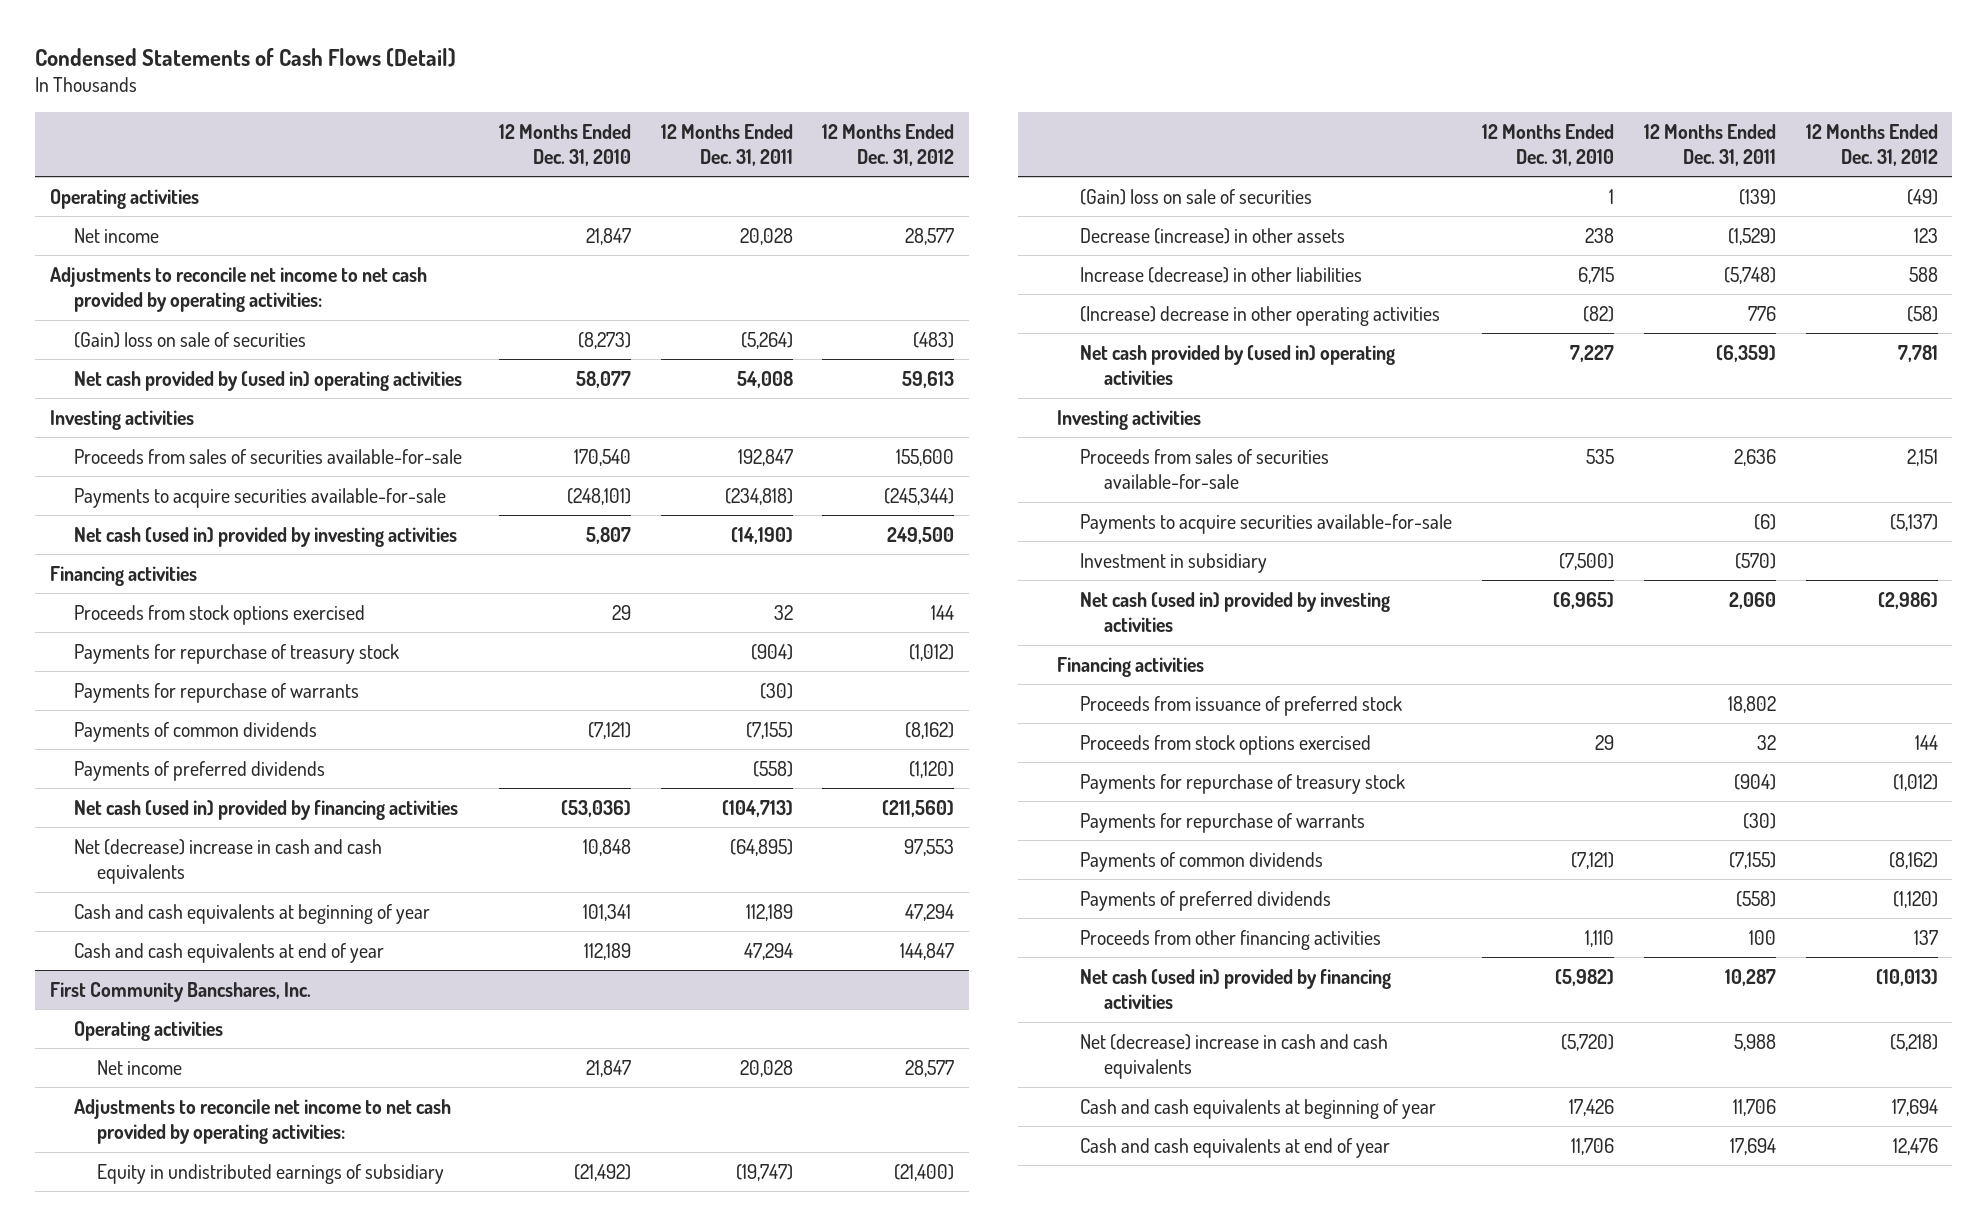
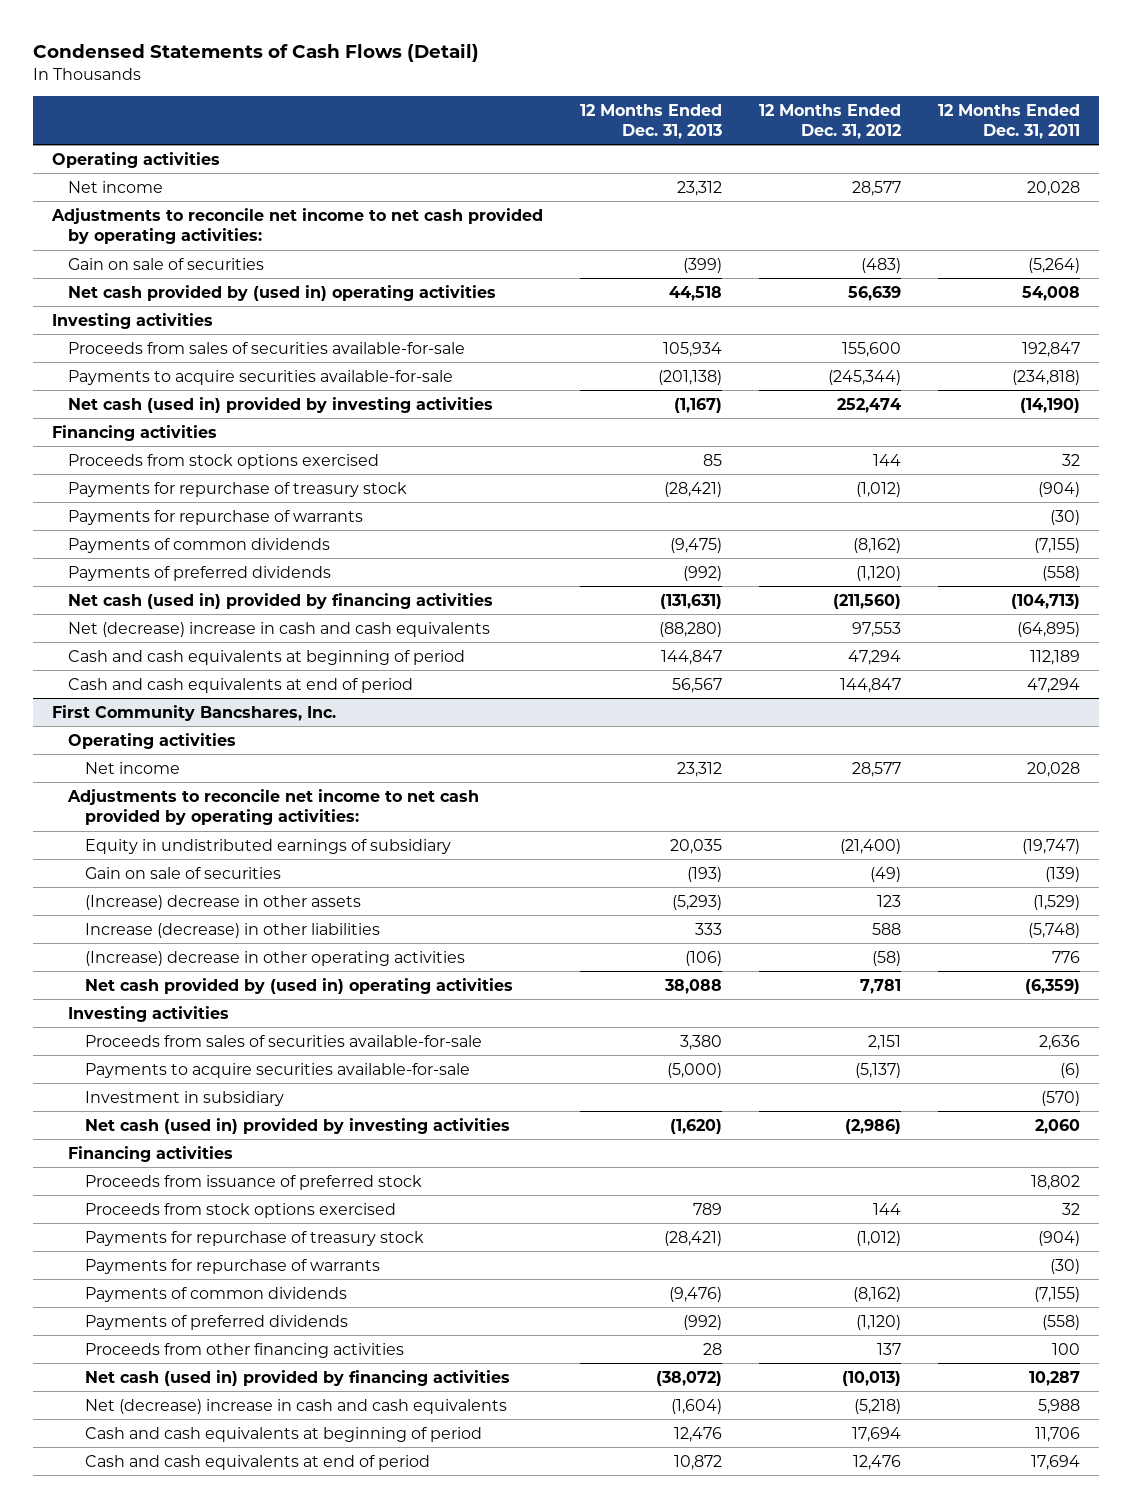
[498,123,631,166] 12 Months Ended Dec. 31, 2010 -> none
none -> [579,103,722,140] 12 Months Ended Dec. 31, 2013
[73,331,306,348] (Gain) loss on sale of securities -> [68,257,265,270] Gain on sale of securities
[902,370,955,388] 59,613 -> [848,285,902,301] 56,639
[887,526,955,544] 249,500 -> [837,397,902,413] 252,474
[73,903,430,924] Cash and cash equivalents at beginning of year -> [68,649,466,665] Cash and cash equivalents at beginning of period
[73,942,384,963] Cash and cash equivalents at end of year -> [68,677,414,693] Cash and cash equivalents at end of period
[1080,188,1313,205] (Gain) loss on sale of securities -> [84,866,281,879] Gain on sale of securities
[1080,227,1346,244] Decrease (increase) in other assets -> [84,894,361,910] (Increase) decrease in other assets
[1080,1098,1437,1119] Cash and cash equivalents at beginning of year -> [84,1426,482,1442] Cash and cash equivalents at beginning of period
[1080,1137,1391,1158] Cash and cash equivalents at end of year -> [84,1454,430,1470] Cash and cash equivalents at end of period

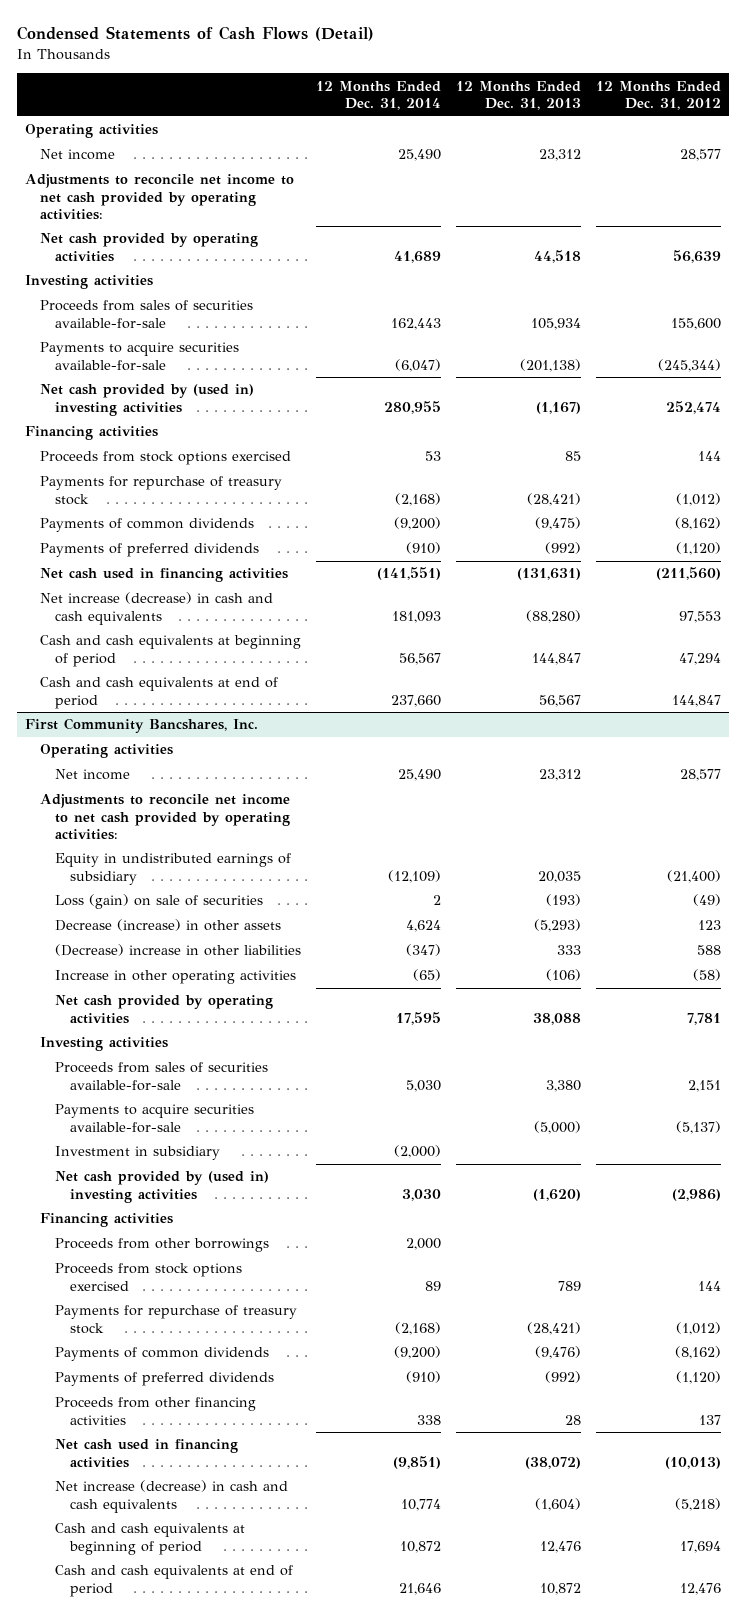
[938,103,1081,140] 12 Months Ended Dec. 31, 2011 -> none
none -> [315,80,441,111] 12 Months Ended Dec. 31, 2014
[68,257,265,270] Gain on sale of securities -> none
[68,284,497,301] Net cash provided by (used in) operating activities -> [39,233,258,262] Net cash provided by operating activities
[68,396,494,413] Net cash (used in) provided by investing activities -> [39,384,254,416] Net cash provided by (used in) investing activities
[68,509,364,525] Payments for repurchase of warrants -> none
[68,592,494,609] Net cash (used in) provided by financing activities -> [39,568,288,583] Net cash used in financing activities
[68,621,491,637] Net (decrease) increase in cash and cash equivalents -> [39,592,273,625] Net increase (decrease) in cash and cash equivalents
[84,866,281,879] Gain on sale of securities -> [54,894,263,910] Loss (gain) on sale of securities
[84,894,361,910] (Increase) decrease in other assets -> [54,919,281,932] Decrease (increase) in other assets
[84,922,380,938] Increase (decrease) in other liabilities -> [54,944,301,957] (Decrease) increase in other liabilities
[84,950,465,966] (Increase) decrease in other operating activities -> [54,970,296,985] Increase in other operating activities
[84,977,513,994] Net cash provided by (used in) operating activities -> [54,995,273,1024] Net cash provided by operating activities
[84,1117,510,1134] Net cash (used in) provided by investing activities -> [54,1171,269,1203] Net cash provided by (used in) investing activities
[84,1174,422,1190] Proceeds from issuance of preferred stock -> none
none -> [54,1238,269,1253] Proceeds from other borrowings
[84,1258,380,1274] Payments for repurchase of warrants -> none
[84,1369,510,1386] Net cash (used in) provided by financing activities -> [54,1439,238,1468] Net cash used in financing activities
[84,1398,507,1414] Net (decrease) increase in cash and cash equivalents -> [54,1480,288,1513] Net increase (decrease) in cash and cash equivalents

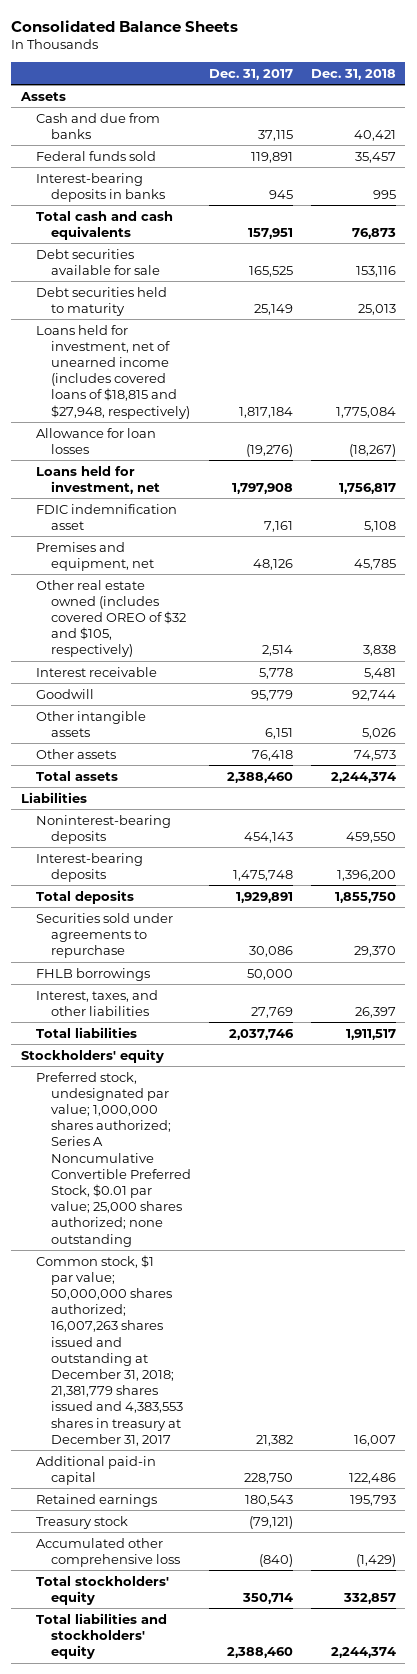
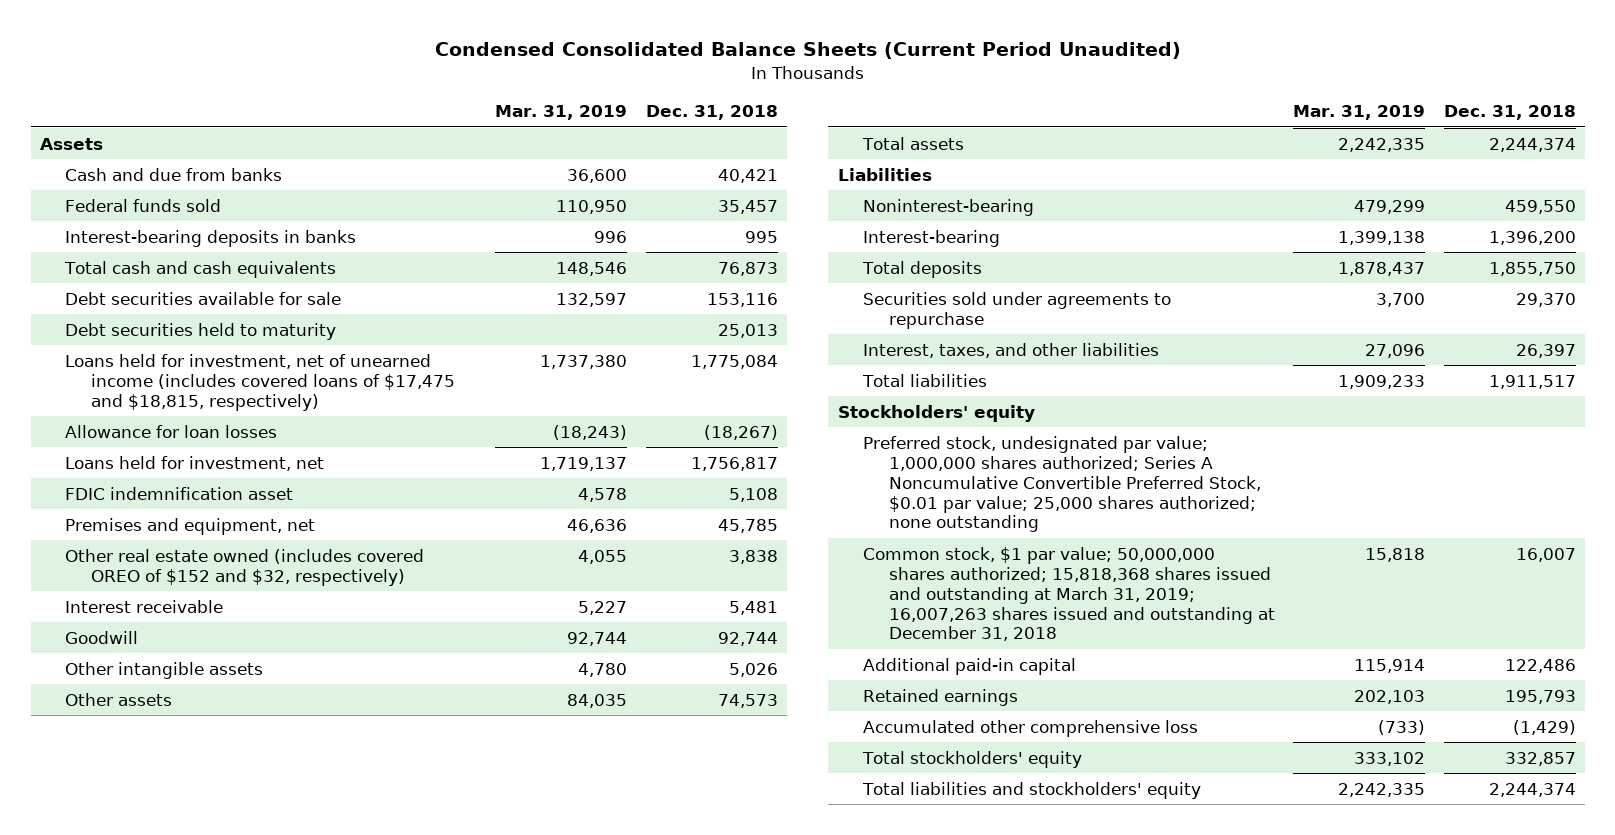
[11,19,239,32] Consolidated Balance Sheets -> [434,42,1181,60] Condensed Consolidated Balance Sheets (Current Period Unaudited)
[208,68,293,80] Dec. 31, 2017 -> none
none -> [495,105,628,121] Mar. 31, 2019
[35,324,190,419] Loans held for investment, net of unearned income (includes covered loans of $18,815 and $27,948, respectively) -> [65,353,456,411] Loans held for investment, net of unearned income (includes covered loans of $17,475 and $18,815, respectively)
[35,579,186,658] Other real estate owned (includes covered OREO of $32 and $105, respectively) -> [65,548,425,586] Other real estate owned (includes covered OREO of $152 and $32, respectively)
[35,814,171,844] Noninterest-bearing deposits -> [863,198,1035,216] Noninterest-bearing
[35,852,143,882] Interest-bearing deposits -> [863,229,1001,247] Interest-bearing
[35,967,150,981] FHLB borrowings -> none
[35,1254,183,1446] Common stock, $1 par value; 50,000,000 shares authorized; 16,007,263 shares issued and outstanding at December 31, 2018; 21,381,779 shares issued and 4,383,553 shares in treasury at December 31, 2017 -> [863,546,1276,642] Common stock, $1 par value; 50,000,000 shares authorized; 15,818,368 shares issued and outstanding at March 31, 2019; 16,007,263 shares issued and outstanding at December 31, 2018
[35,1515,128,1529] Treasury stock -> none

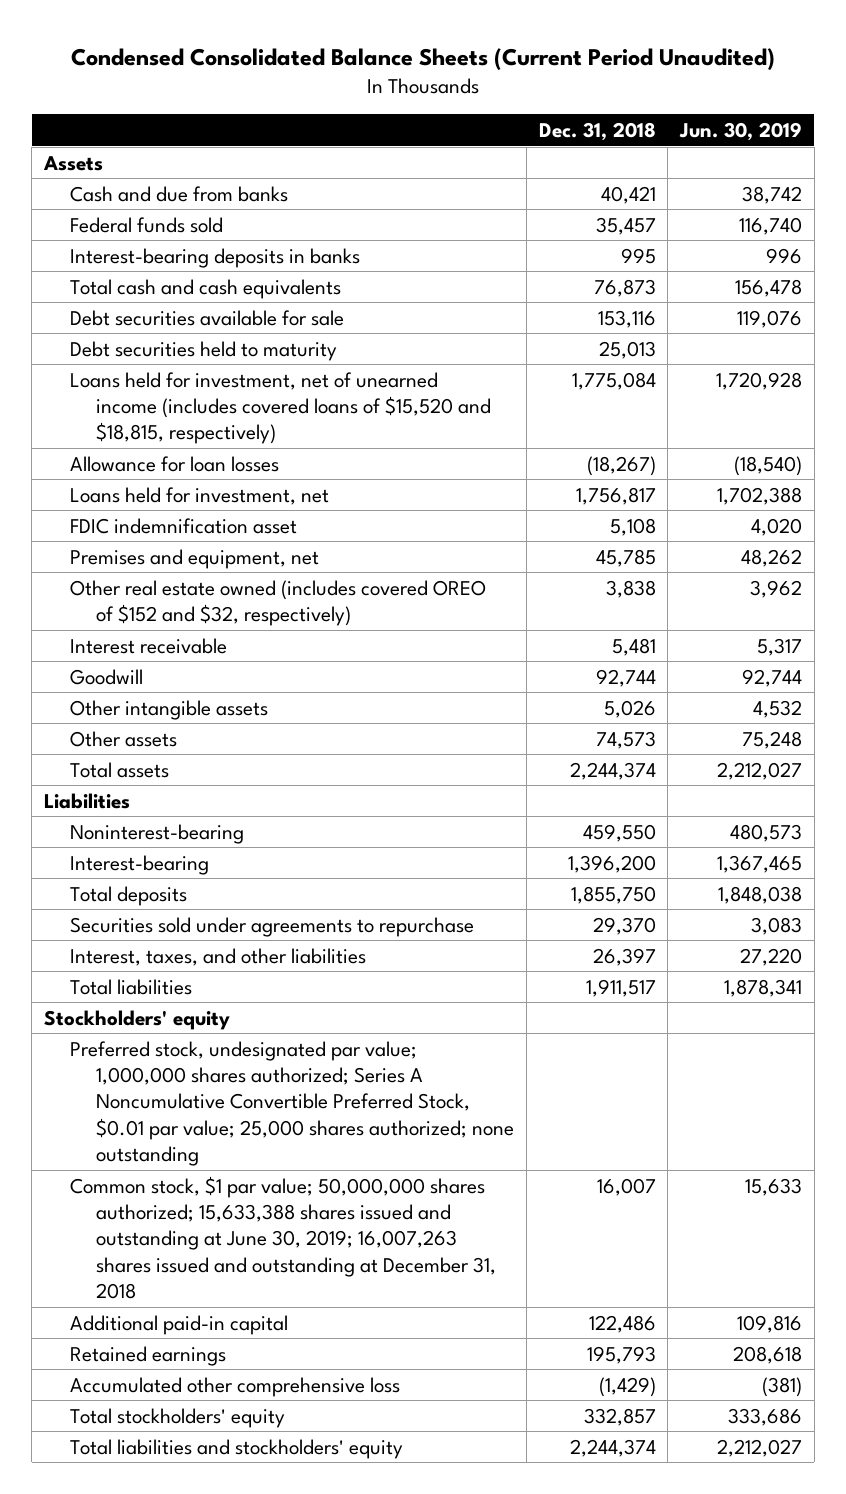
[495,105,628,121] Mar. 31, 2019 -> none
none -> [679,121,803,141] Jun. 30, 2019
[65,353,456,411] Loans held for investment, net of unearned income (includes covered loans of $17,475 and $18,815, respectively) -> [70,371,492,445] Loans held for investment, net of unearned income (includes covered loans of $15,520 and $18,815, respectively)
[863,546,1276,642] Common stock, $1 par value; 50,000,000 shares authorized; 15,818,368 shares issued and outstanding at March 31, 2019; 16,007,263 shares issued and outstanding at December 31, 2018 -> [70,1175,497,1300] Common stock, $1 par value; 50,000,000 shares authorized; 15,633,388 shares issued and outstanding at June 30, 2019; 16,007,263 shares issued and outstanding at December 31, 2018

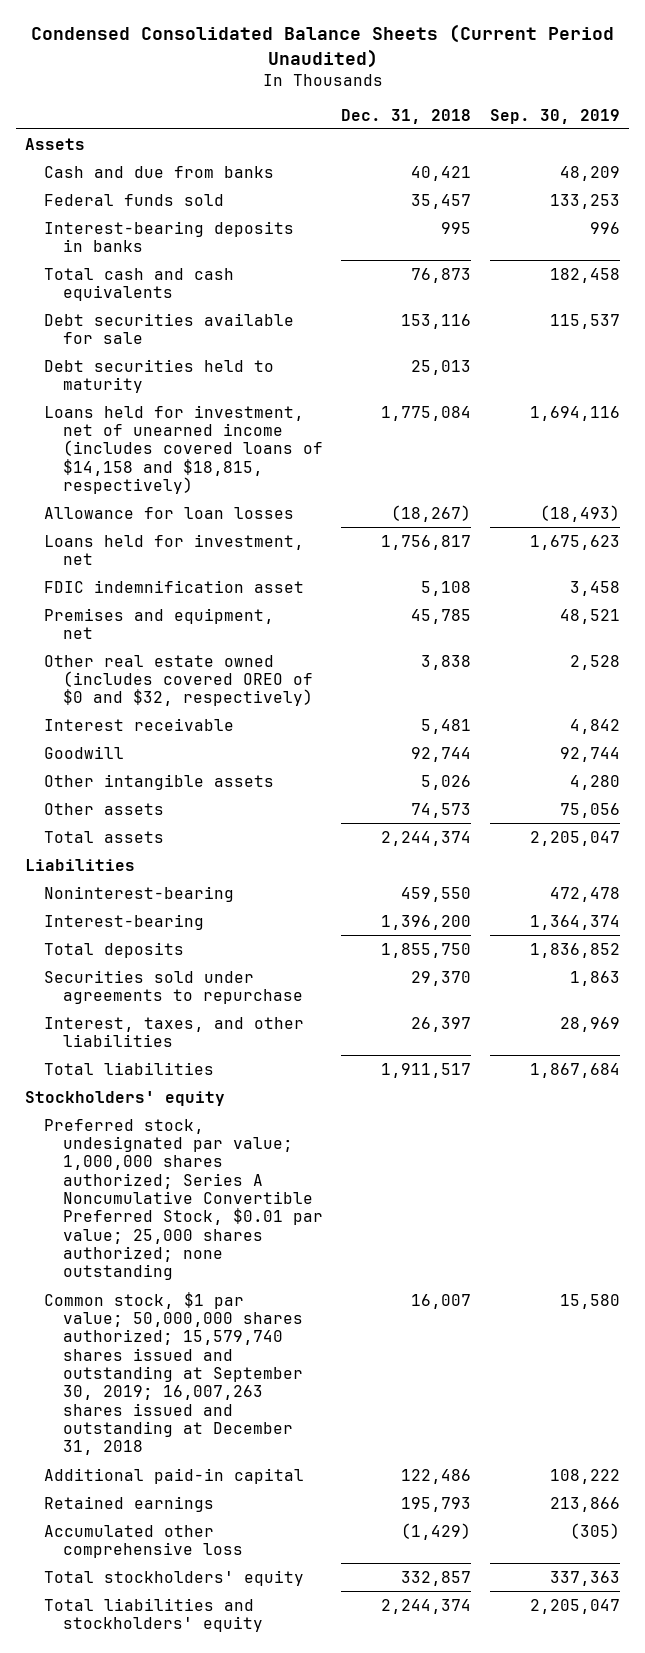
[679,121,803,141] Jun. 30, 2019 -> none
none -> [489,108,620,124] Sep. 30, 2019
[70,371,492,445] Loans held for investment, net of unearned income (includes covered loans of $15,520 and $18,815, respectively) -> [44,404,323,494] Loans held for investment, net of unearned income (includes covered loans of $14,158 and $18,815, respectively)
[70,579,487,627] Other real estate owned (includes covered OREO of $152 and $32, respectively) -> [44,654,313,707] Other real estate owned (includes covered OREO of $0 and $32, respectively)
[70,1175,497,1300] Common stock, $1 par value; 50,000,000 shares authorized; 15,633,388 shares issued and outstanding at June 30, 2019; 16,007,263 shares issued and outstanding at December 31, 2018 -> [44,1291,303,1456] Common stock, $1 par value; 50,000,000 shares authorized; 15,579,740 shares issued and outstanding at September 30, 2019; 16,007,263 shares issued and outstanding at December 31, 2018

